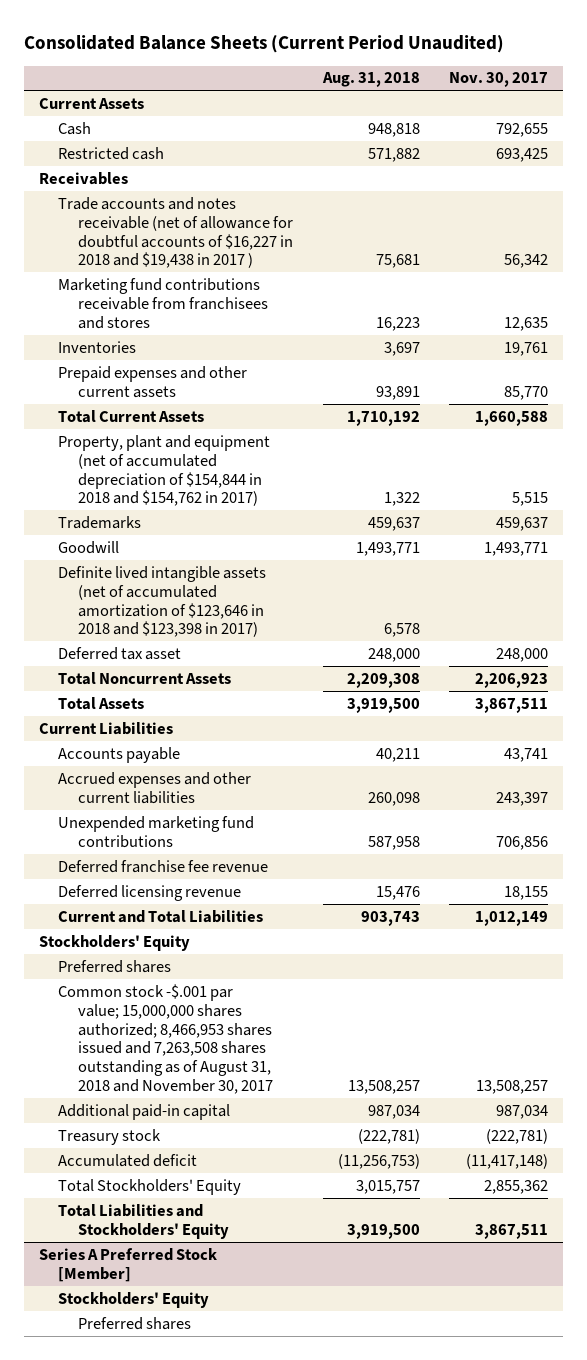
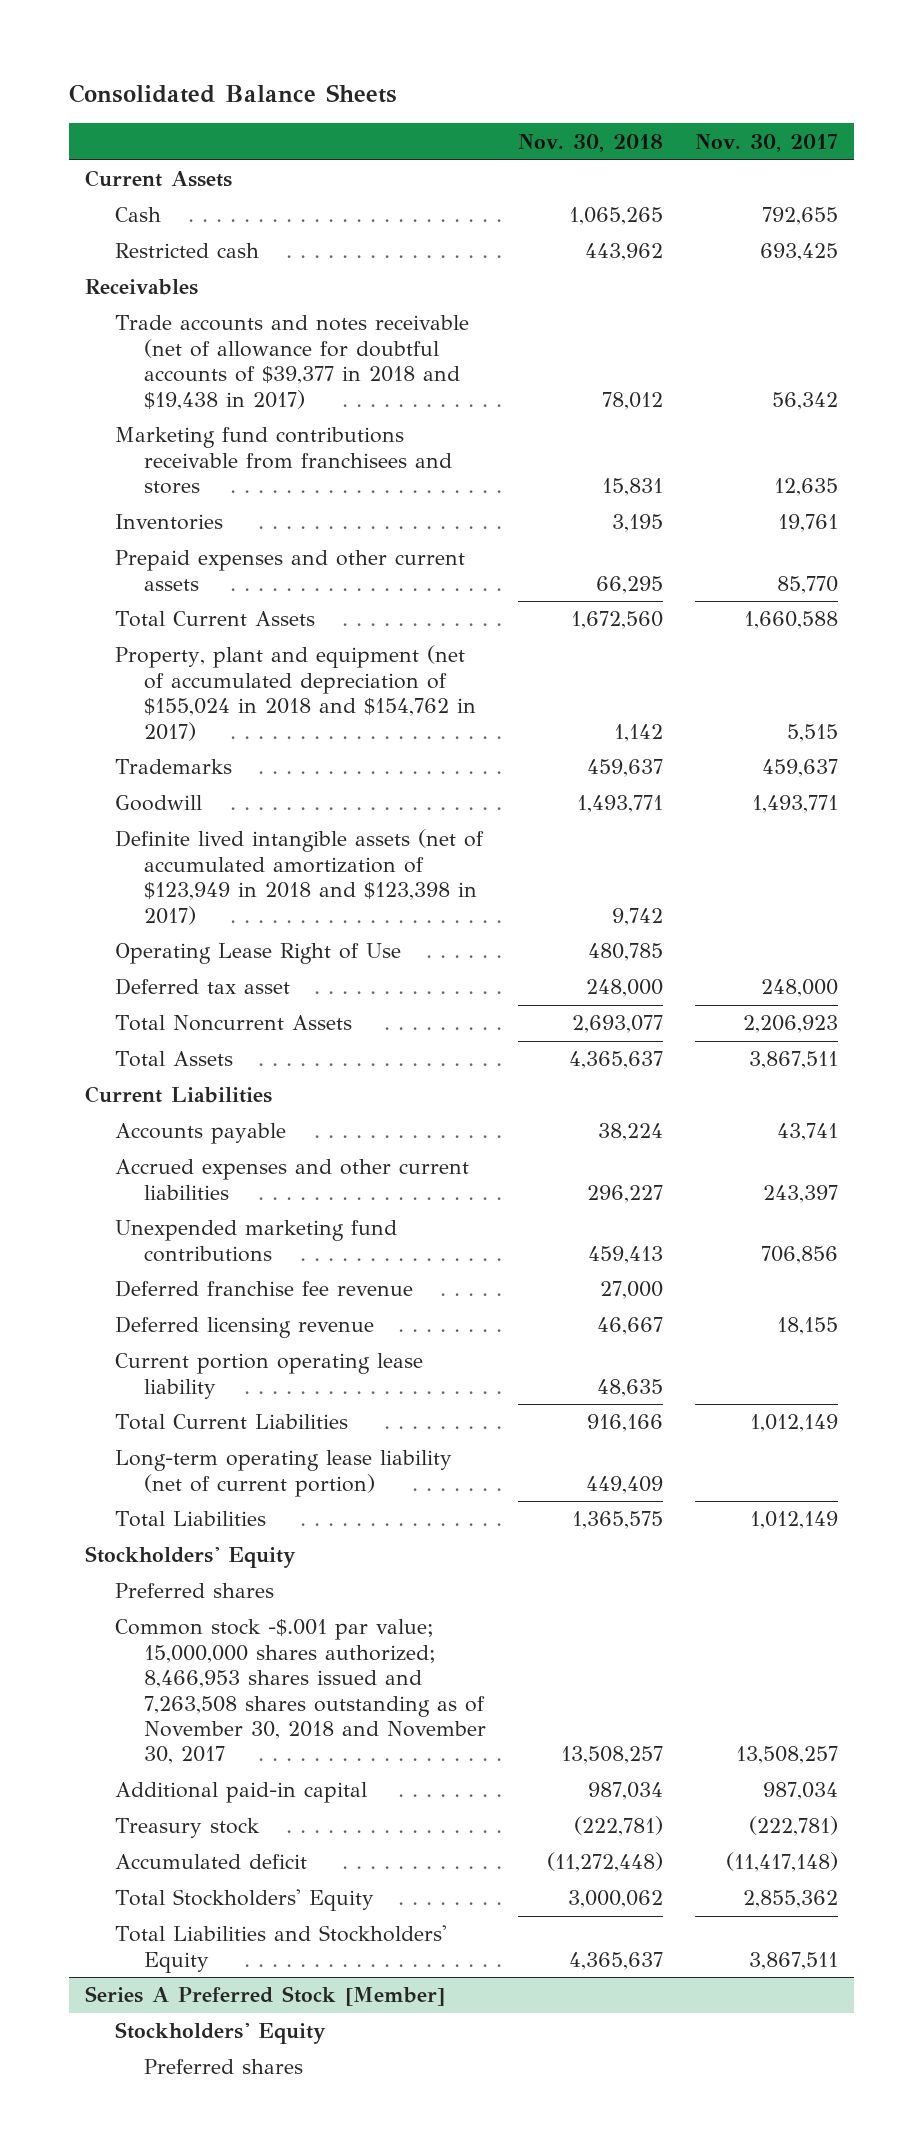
[23,35,504,54] Consolidated Balance Sheets (Current Period Unaudited) -> [69,84,398,104] Consolidated Balance Sheets
[321,72,420,88] Aug. 31, 2018 -> none
none -> [517,133,663,152] Nov. 30, 2018
[58,196,293,269] Trade accounts and notes receivable (net of allowance for doubtful accounts of $16,227 in 2018 and $19,438 in 2017 ) -> [114,315,469,410] Trade accounts and notes receivable (net of allowance for doubtful accounts of $39,377 in 2018 and $19,438 in 2017)
[58,434,271,507] Property, plant and equipment (net of accumulated depreciation of $154,844 in 2018 and $154,762 in 2017) -> [114,645,477,741] Property, plant and equipment (net of accumulated depreciation of $155,024 in 2018 and $154,762 in 2017)
[58,565,267,638] Definite lived intangible assets (net of accumulated amortization of $123,646 in 2018 and $123,398 in 2017) -> [114,829,484,925] Definite lived intangible assets (net of accumulated amortization of $123,949 in 2018 and $123,398 in 2017)
none -> [114,943,401,965] Operating Lease Right of Use
none -> [114,1353,423,1399] Current portion operating lease liability
[58,909,264,923] Current and Total Liabilities -> [114,1414,348,1431] Total Current Liabilities
none -> [114,1450,452,1497] Long-term operating lease liability (net of current portion)
none -> [114,1511,266,1528] Total Liabilities
[58,983,273,1095] Common stock -$.001 par value; 15,000,000 shares authorized; 8,466,953 shares issued and 7,263,508 shares outstanding as of August 31, 2018 and November 30, 2017 -> [114,1619,487,1765] Common stock -$.001 par value; 15,000,000 shares authorized; 8,466,953 shares issued and 7,263,508 shares outstanding as of November 30, 2018 and November 30, 2017

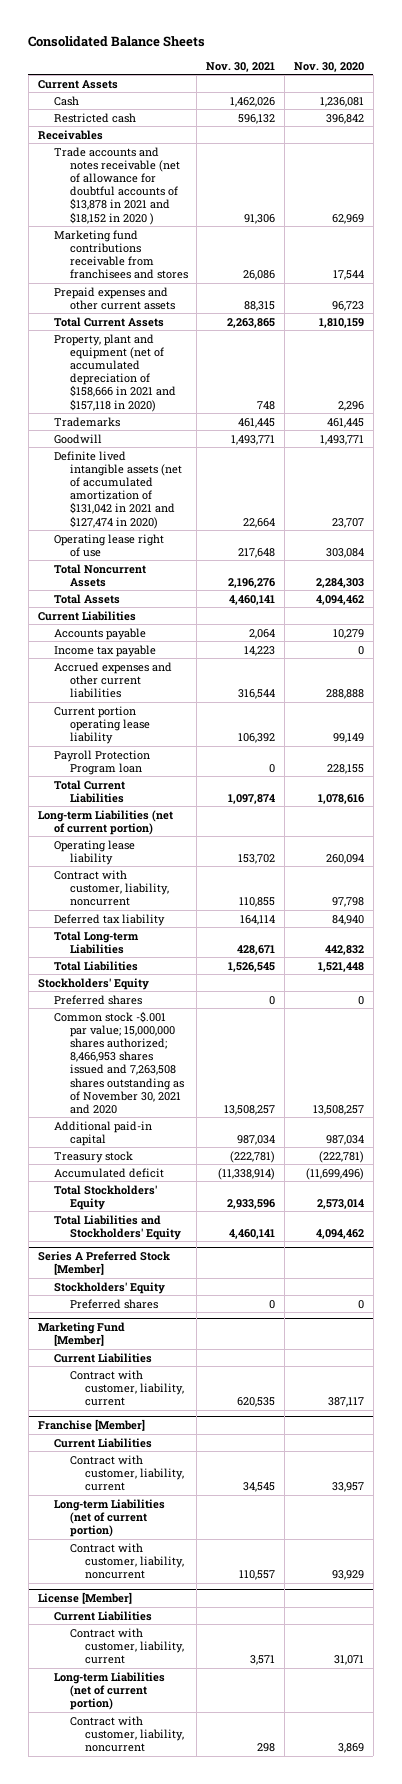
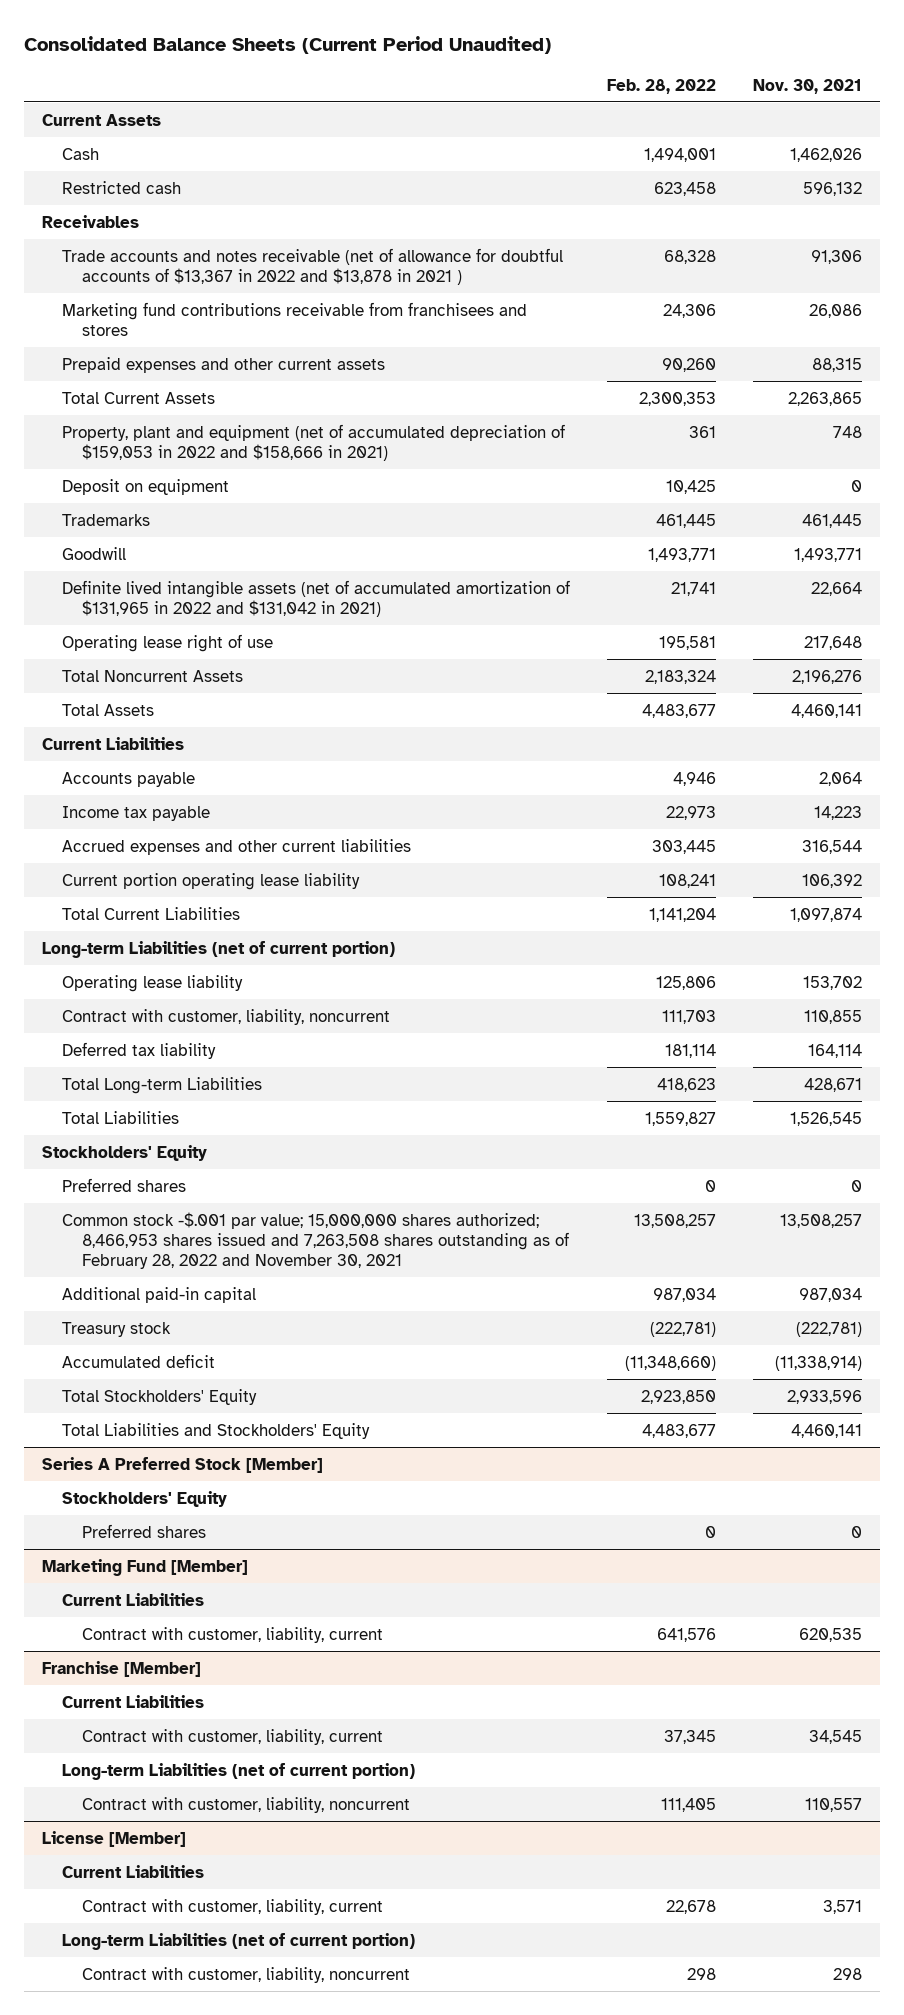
[28,35,206,47] Consolidated Balance Sheets -> [24,35,552,54] Consolidated Balance Sheets (Current Period Unaudited)
[293,61,364,72] Nov. 30, 2020 -> none
none -> [606,78,716,94] Feb. 28, 2022
[53,146,180,225] Trade accounts and notes receivable (net of allowance for doubtful accounts of $13,878 in 2021 and $18,152 in 2020 ) -> [62,247,564,286] Trade accounts and notes receivable (net of allowance for doubtful accounts of $13,367 in 2022 and $13,878 in 2021 )
[53,333,176,412] Property, plant and equipment (net of accumulated depreciation of $158,666 in 2021 and $157,118 in 2020) -> [62,423,566,462] Property, plant and equipment (net of accumulated depreciation of $159,053 in 2022 and $158,666 in 2021)
none -> [62,478,230,495] Deposit on equipment
[53,450,182,529] Definite lived intangible assets (net of accumulated amortization of $131,042 in 2021 and $127,474 in 2020) -> [62,579,571,618] Definite lived intangible assets (net of accumulated amortization of $131,965 in 2022 and $131,042 in 2021)
[53,749,150,775] Payroll Protection Program loan -> none
[53,1010,184,1114] Common stock -$.001 par value; 15,000,000 shares authorized; 8,466,953 shares issued and 7,263,508 shares outstanding as of November 30, 2021 and 2020 -> [62,1211,570,1270] Common stock -$.001 par value; 15,000,000 shares authorized; 8,466,953 shares issued and 7,263,508 shares outstanding as of February 28, 2022 and November 30, 2021

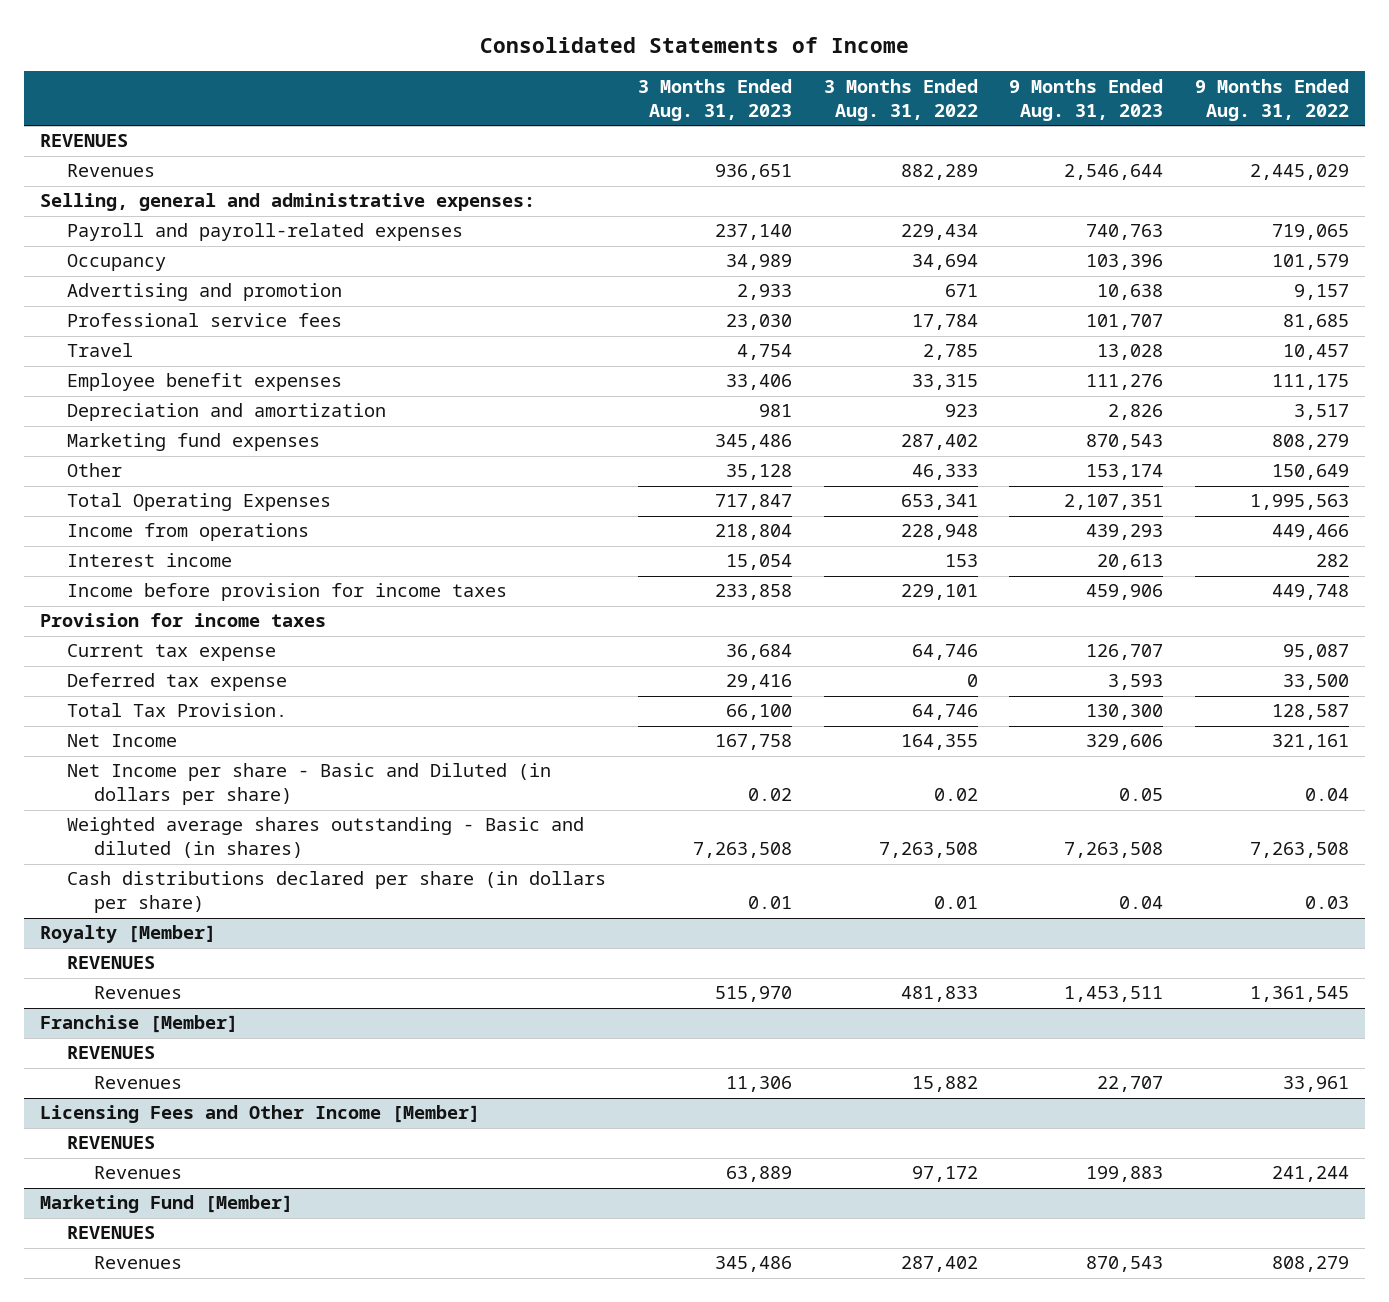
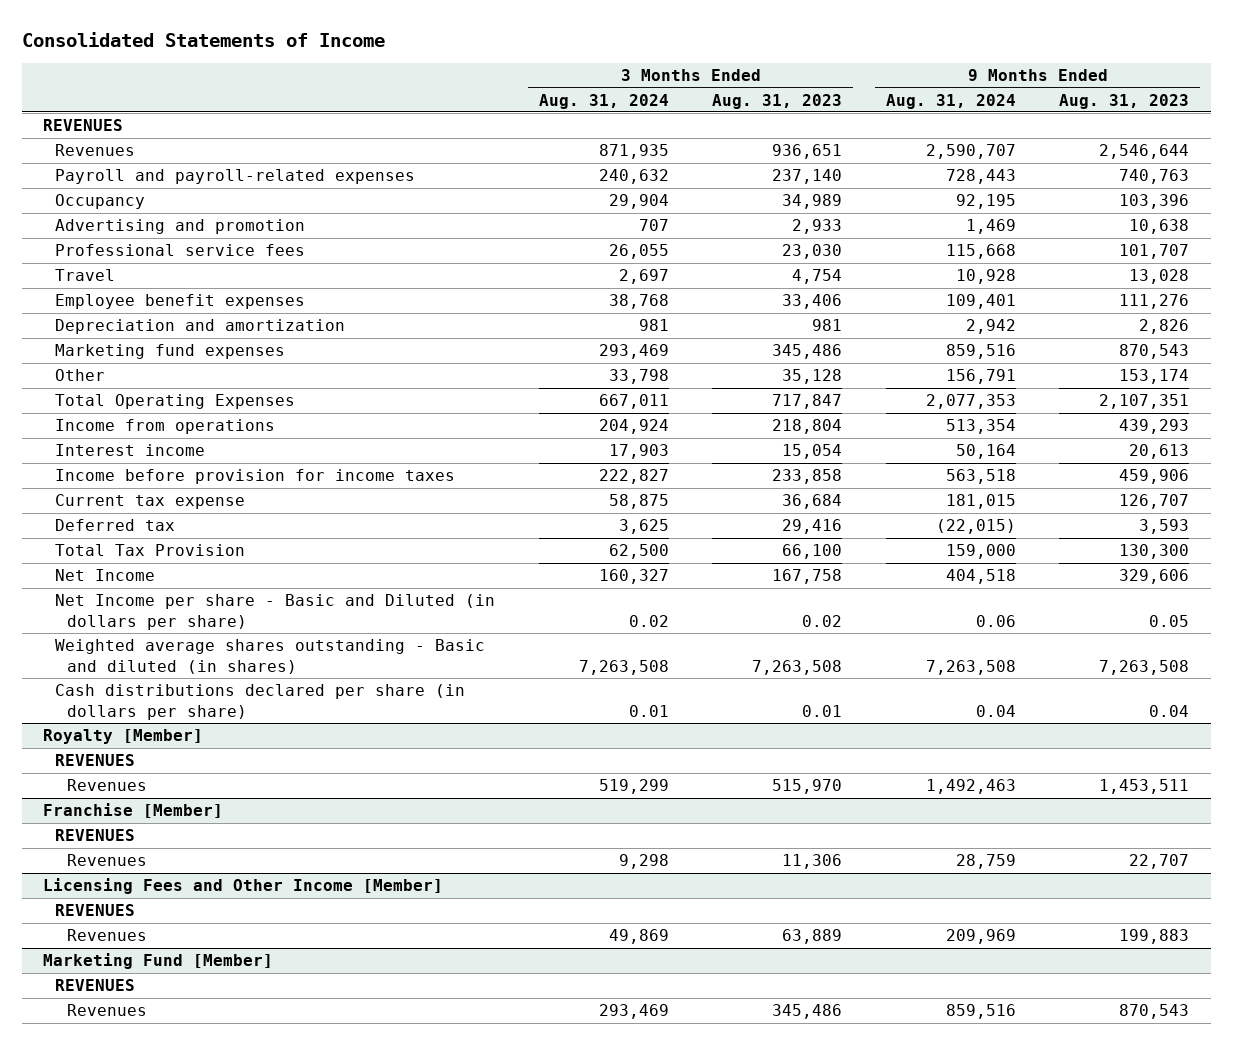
[823,78,978,121] 3 Months Ended Aug. 31, 2022 -> none
[1195,78,1350,121] 9 Months Ended Aug. 31, 2022 -> none
none -> [538,93,669,109] Aug. 31, 2024
none -> [885,93,1016,109] Aug. 31, 2024
[40,193,536,212] Selling, general and administrative expenses: -> none
[40,613,327,628] Provision for income taxes -> none
[67,673,288,692] Deferred tax expense -> [55,519,176,532] Deferred tax
[67,703,288,718] Total Tax Provision. -> [55,544,246,557] Total Tax Provision

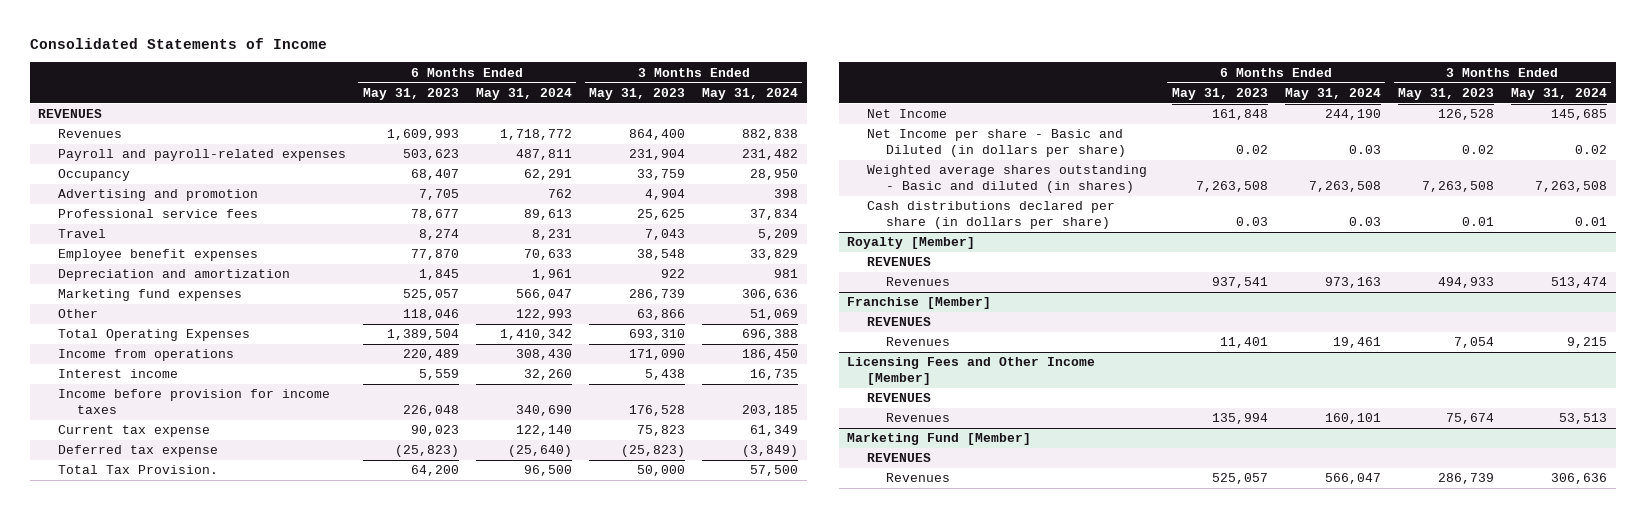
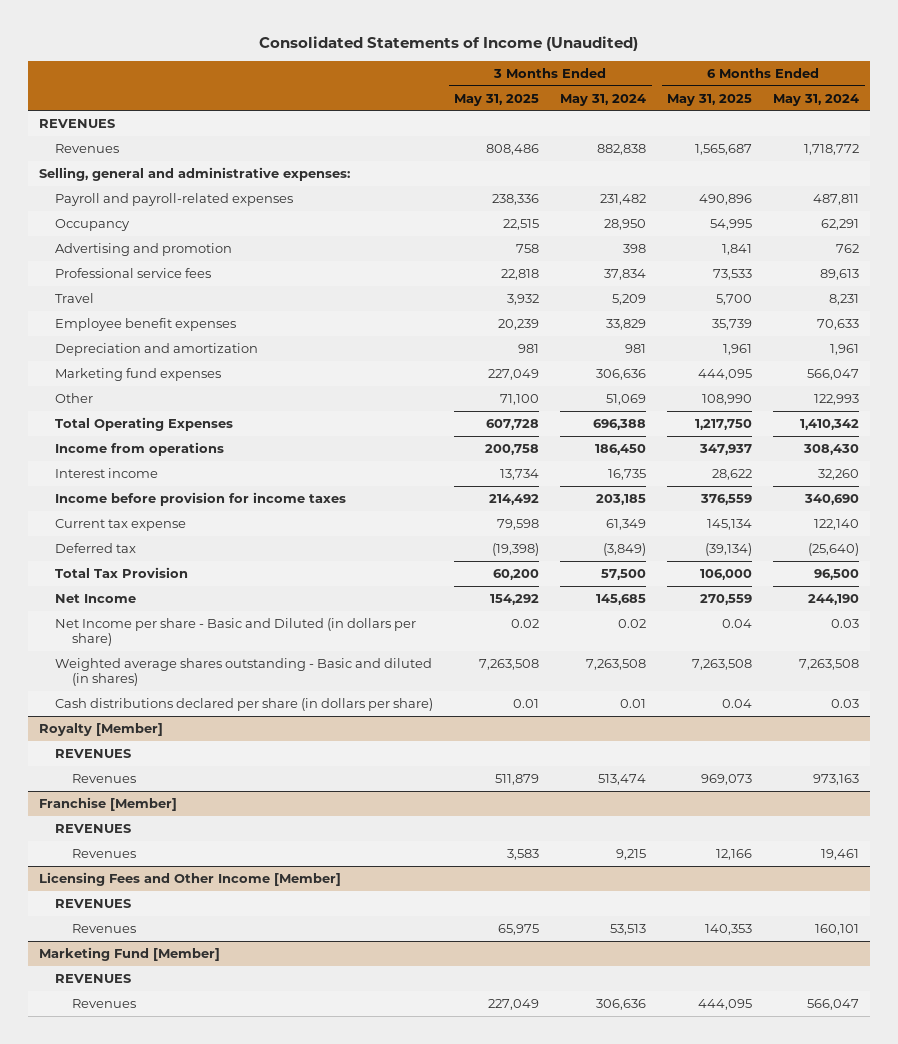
[29,38,327,50] Consolidated Statements of Income -> [258,36,638,52] Consolidated Statements of Income (Unaudited)
[362,87,459,100] May 31, 2023 -> none
[588,87,685,100] May 31, 2023 -> none
none -> [454,93,540,106] May 31, 2025
none -> [667,93,753,106] May 31, 2025
none -> [38,166,350,181] Selling, general and administrative expenses:
[57,445,218,458] Deferred tax expense -> [55,542,137,553] Deferred tax
[57,465,218,475] Total Tax Provision. -> [55,566,189,578] Total Tax Provision

